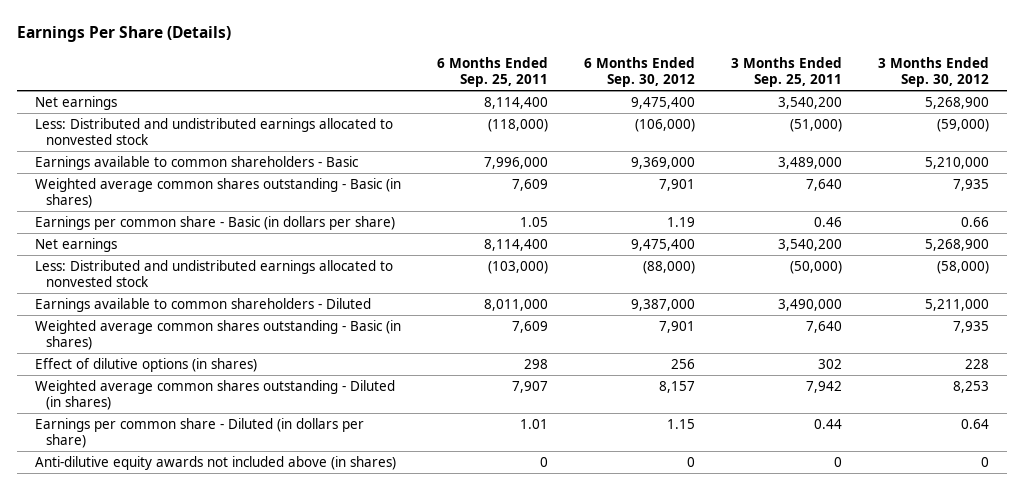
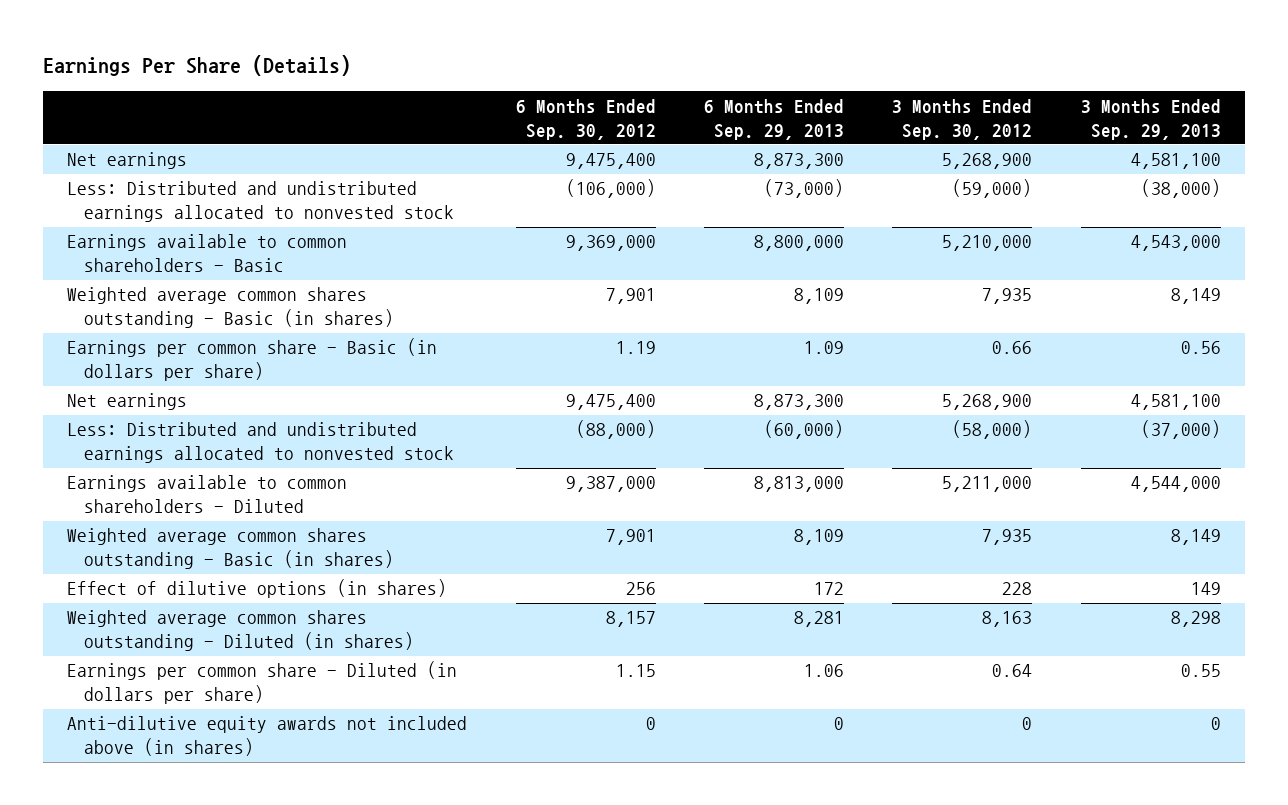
[437,56,549,88] 6 Months Ended Sep. 25, 2011 -> none
[730,56,842,88] 3 Months Ended Sep. 25, 2011 -> none
none -> [703,98,844,140] 6 Months Ended Sep. 29, 2013
none -> [1080,98,1221,140] 3 Months Ended Sep. 29, 2013
[952,380,989,393] 8,253 -> [982,611,1033,628] 8,163

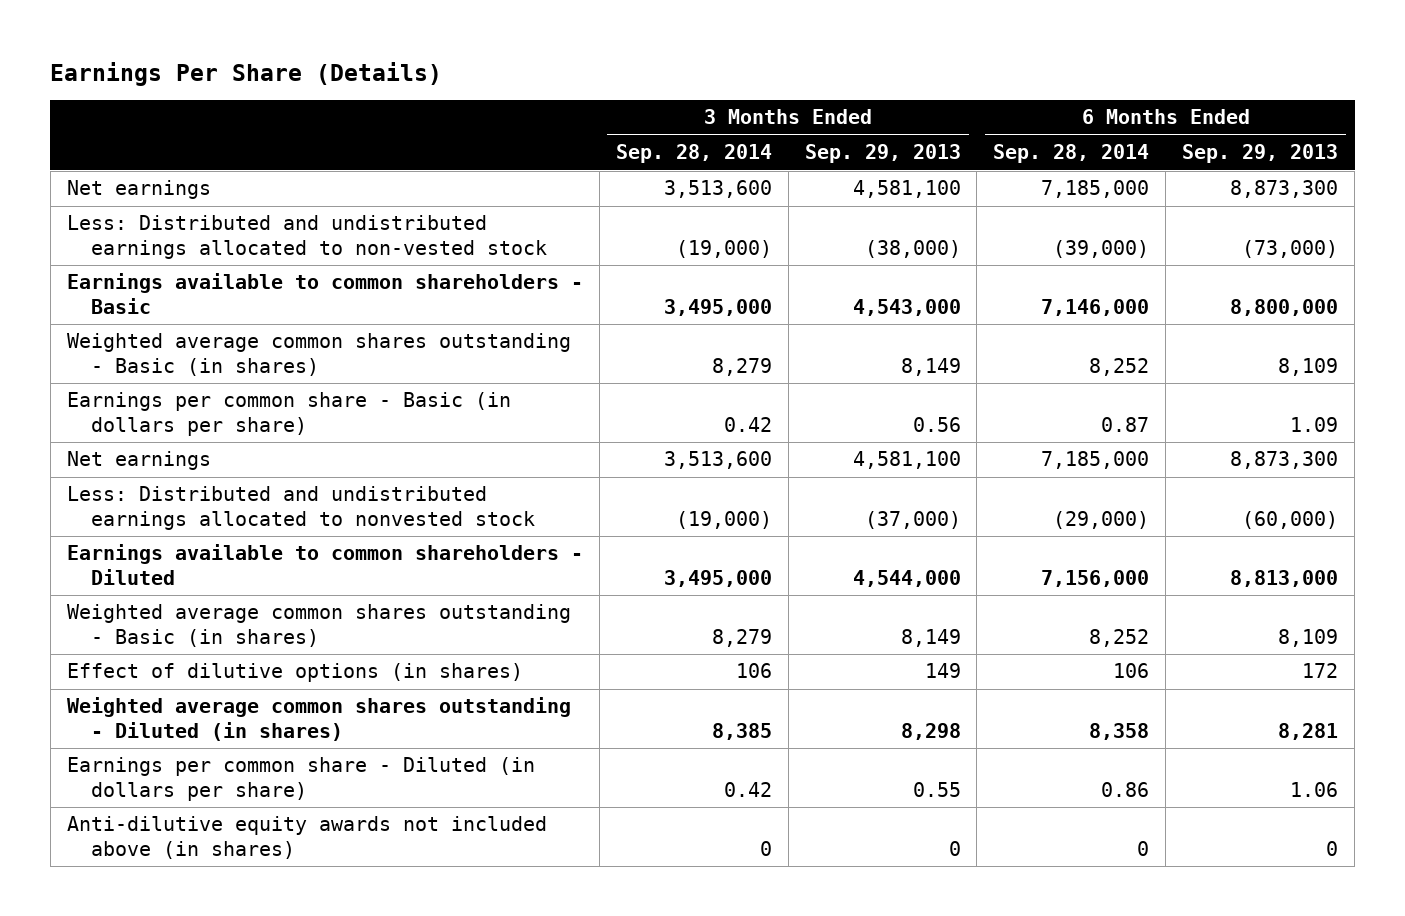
[515,98,656,140] 6 Months Ended Sep. 30, 2012 -> none
[892,98,1033,140] 3 Months Ended Sep. 30, 2012 -> none
none -> [615,144,772,164] Sep. 28, 2014
none -> [993,144,1150,164] Sep. 28, 2014
[67,181,455,223] Less: Distributed and undistributed earnings allocated to nonvested stock -> [66,215,548,259] Less: Distributed and undistributed earnings allocated to non-vested stock

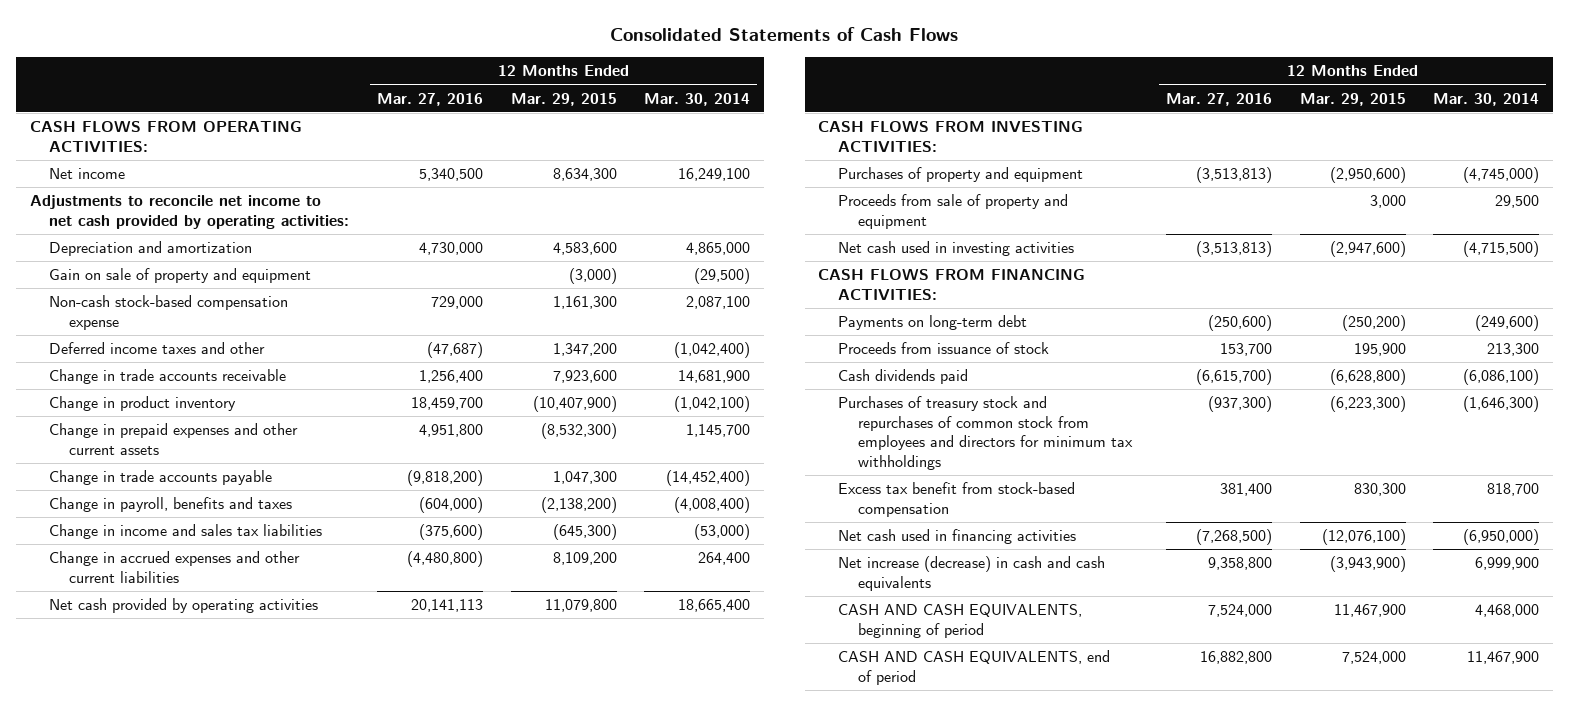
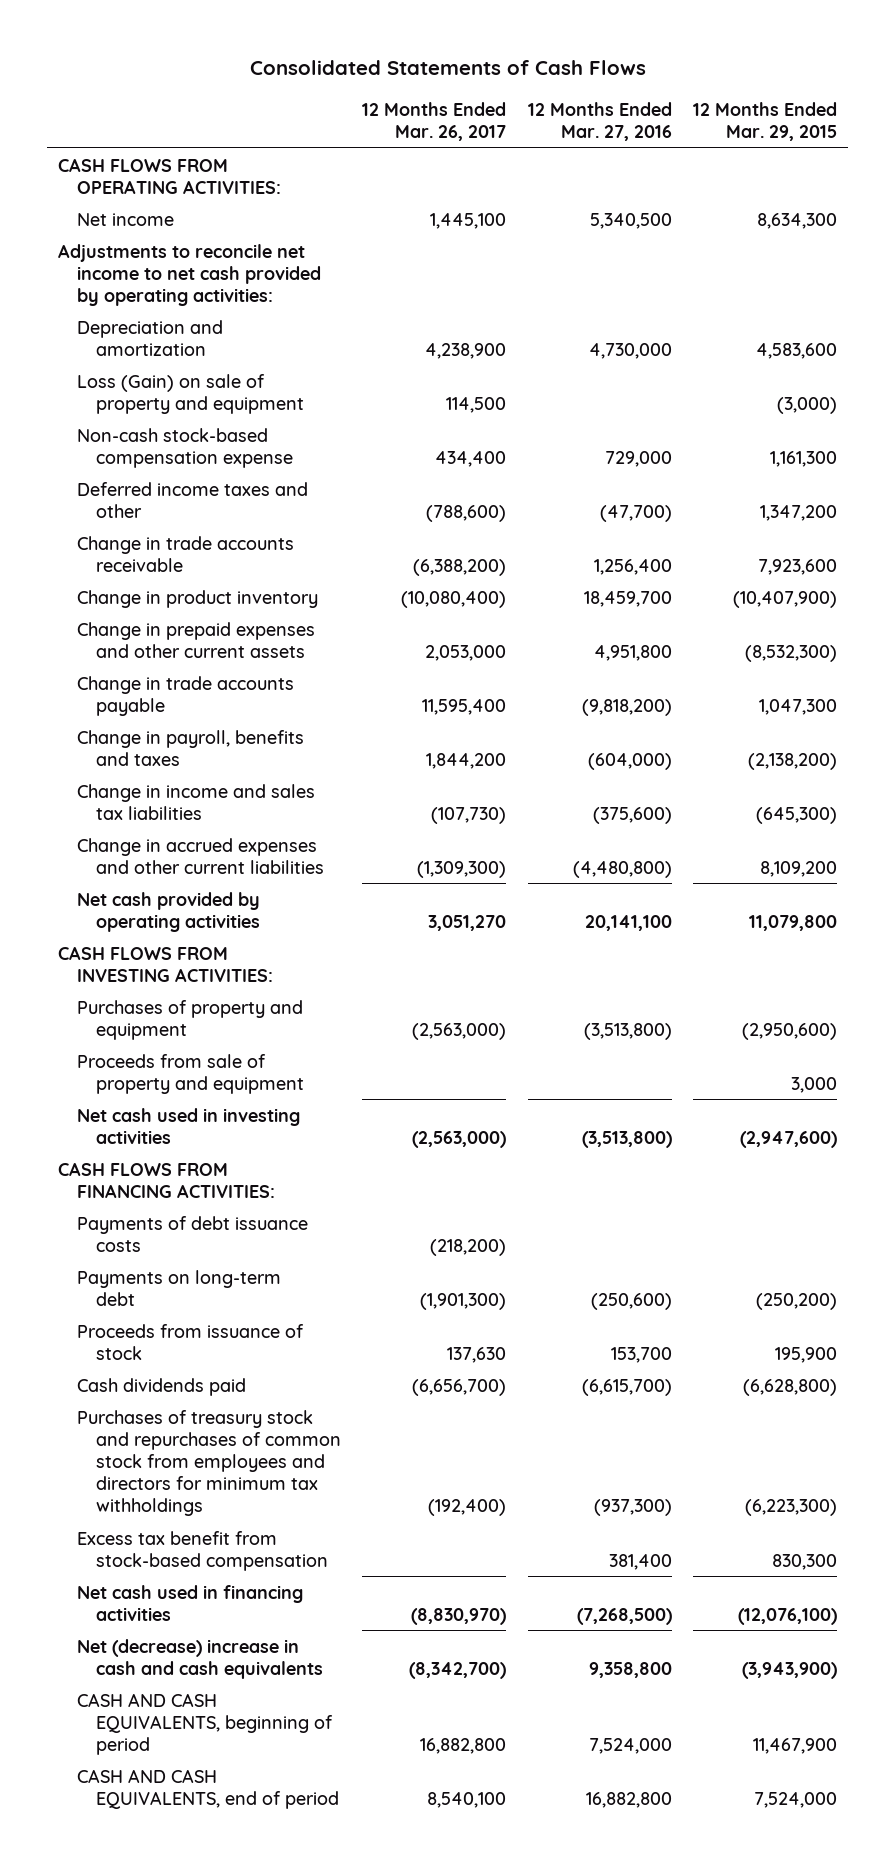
[644,92,751,106] Mar. 30, 2014 -> none
none -> [362,101,507,141] 12 Months Ended Mar. 26, 2017
[49,268,312,284] Gain on sale of property and equipment -> [76,373,304,414] Loss (Gain) on sale of property and equipment
[427,342,484,359] (47,687) -> [599,504,672,522] (47,700)
[411,599,484,613] 20,141,113 -> [584,914,672,931] 20,141,100
[1195,167,1272,184] (3,513,813) -> [583,1022,672,1040] (3,513,800)
[1195,241,1272,258] (3,513,813) -> [581,1130,672,1148] (3,513,800)
none -> [76,1215,308,1252] Payments of debt issuance costs
[838,556,1106,591] Net increase (decrease) in cash and cash equivalents -> [76,1638,323,1679] Net (decrease) increase in cash and cash equivalents

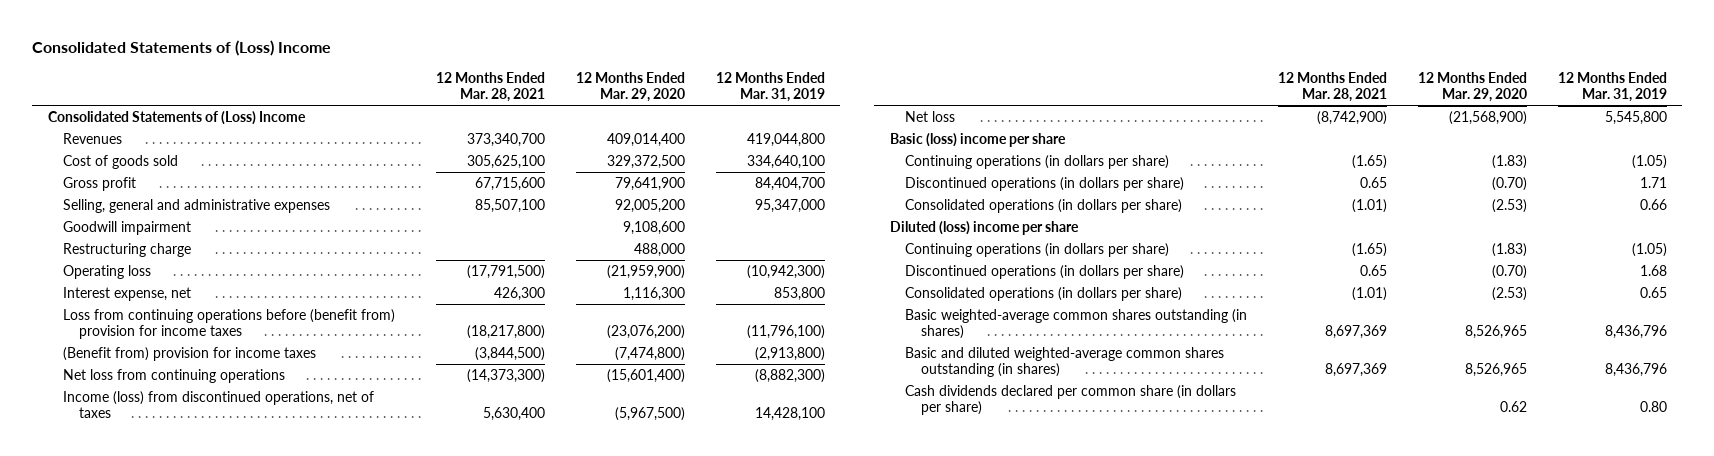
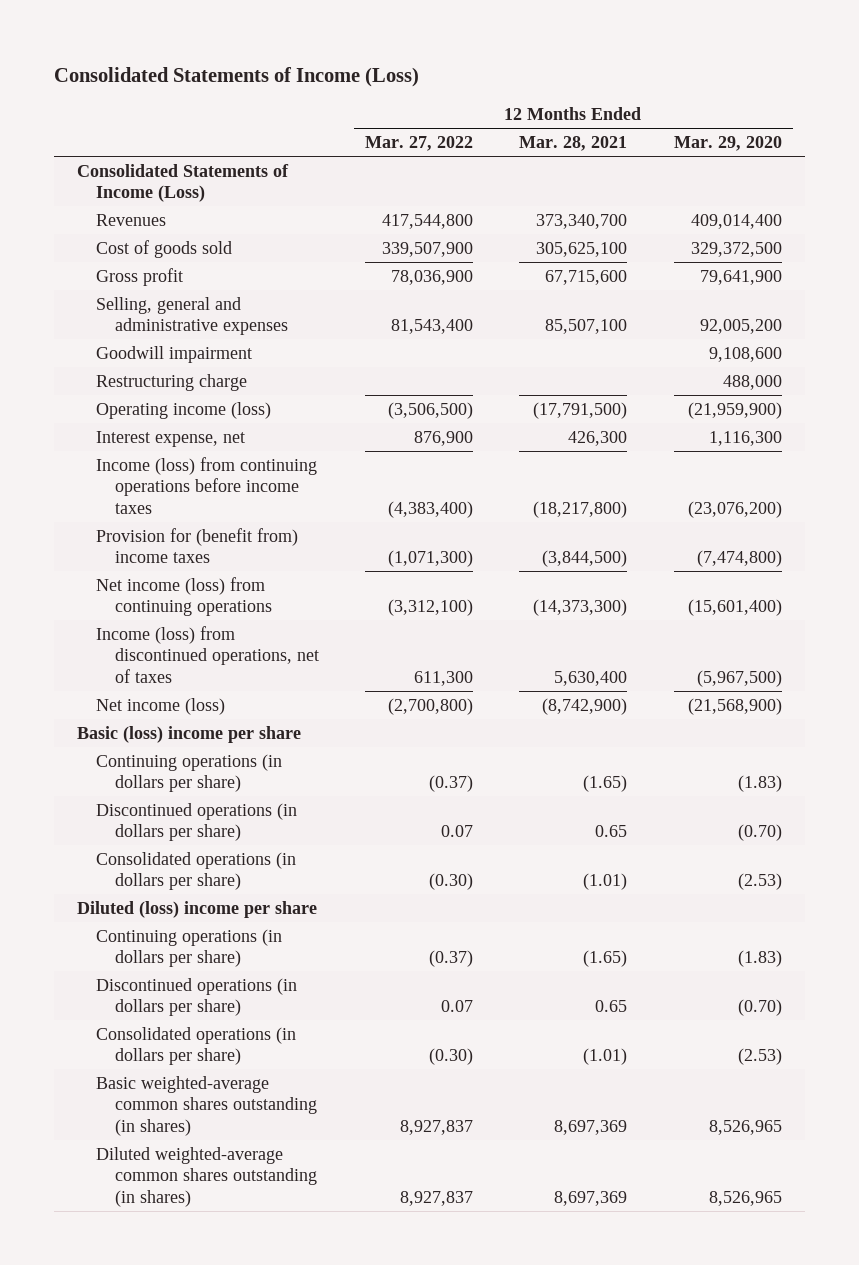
[32,40,332,57] Consolidated Statements of (Loss) Income -> [54,67,420,88] Consolidated Statements of Income (Loss)
[715,72,825,102] 12 Months Ended Mar. 31, 2019 -> none
none -> [365,135,474,151] Mar. 27, 2022
[47,111,306,126] Consolidated Statements of (Loss) Income -> [77,163,290,203] Consolidated Statements of Income (Loss)
[63,265,152,280] Operating loss -> [96,401,272,419] Operating income (loss)
[63,309,396,339] Loss from continuing operations before (benefit from) provision for income taxes -> [96,456,318,514] Income (loss) from continuing operations before income taxes
[63,347,317,362] (Benefit from) provision for income taxes -> [96,527,299,564] Provision for (benefit from) income taxes
[63,369,286,384] Net loss from continuing operations -> [96,576,272,617] Net income (loss) from continuing operations
[905,111,956,123] Net loss -> [96,697,226,715] Net income (loss)
[905,385,1237,415] Cash dividends declared per common share (in dollars per share) -> none
[905,347,1225,377] Basic and diluted weighted-average common shares outstanding (in shares) -> [96,1146,317,1207] Diluted weighted-average common shares outstanding (in shares)

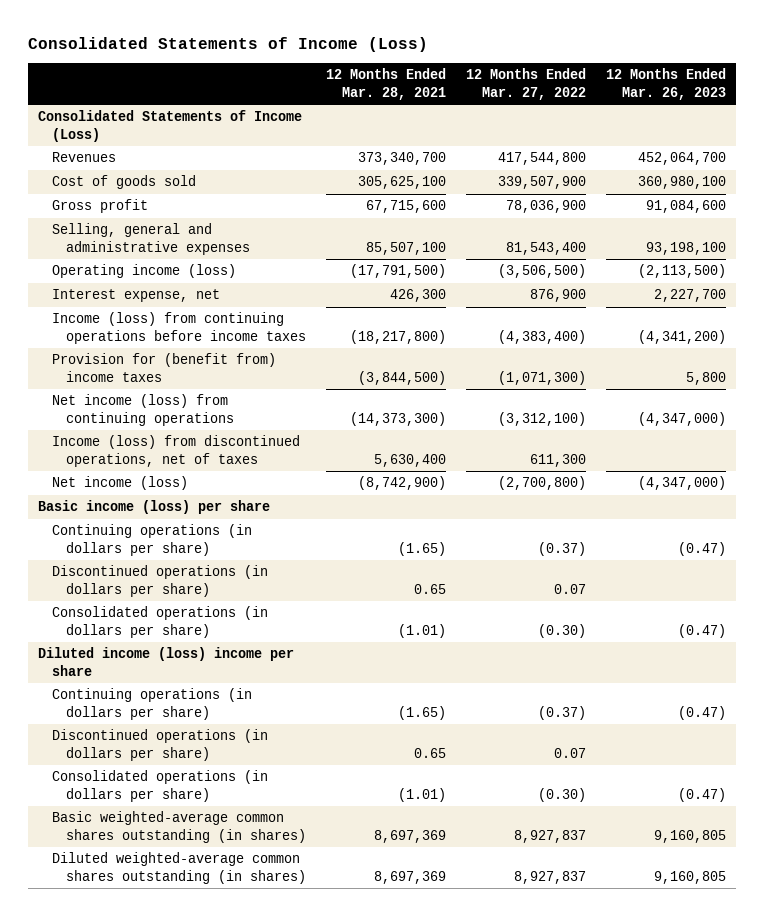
[673,135,782,151] Mar. 29, 2020 -> none
none -> [606,68,727,101] 12 Months Ended Mar. 26, 2023
[96,345,253,363] Goodwill impairment -> none
[96,373,248,391] Restructuring charge -> none
[77,725,302,743] Basic (loss) income per share -> [38,500,271,515] Basic income (loss) per share
[77,900,318,918] Diluted (loss) income per share -> [38,647,295,677] Diluted income (loss) income per share

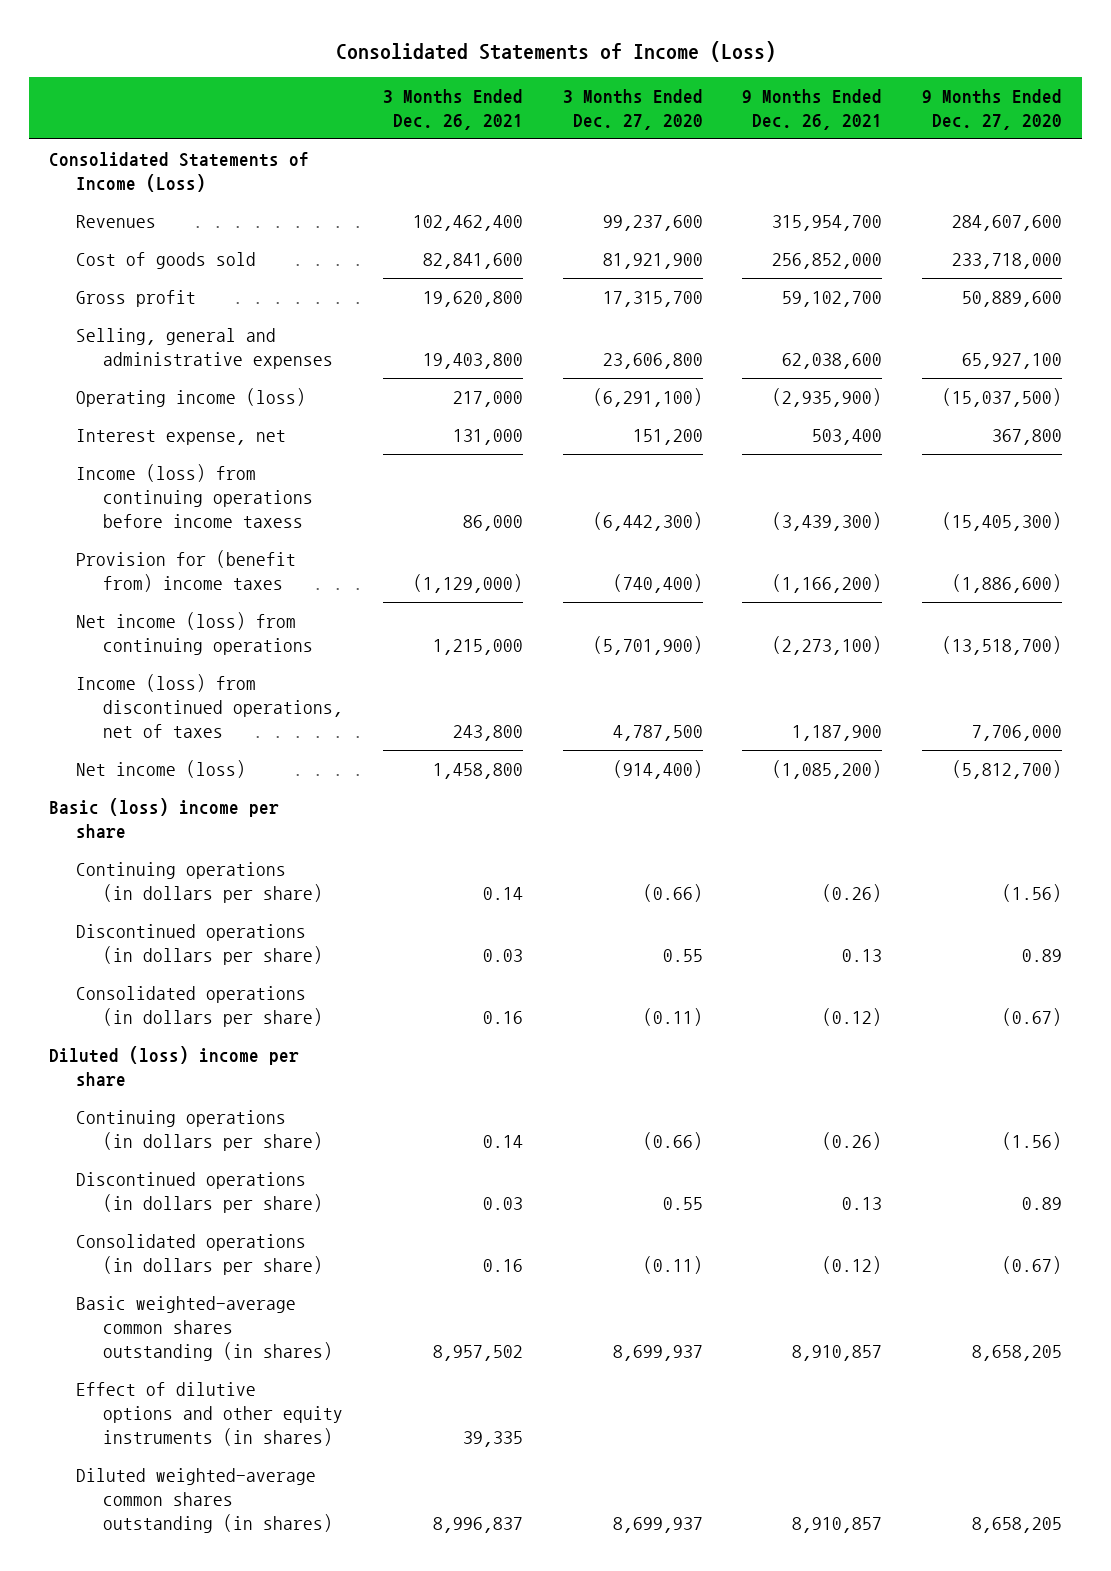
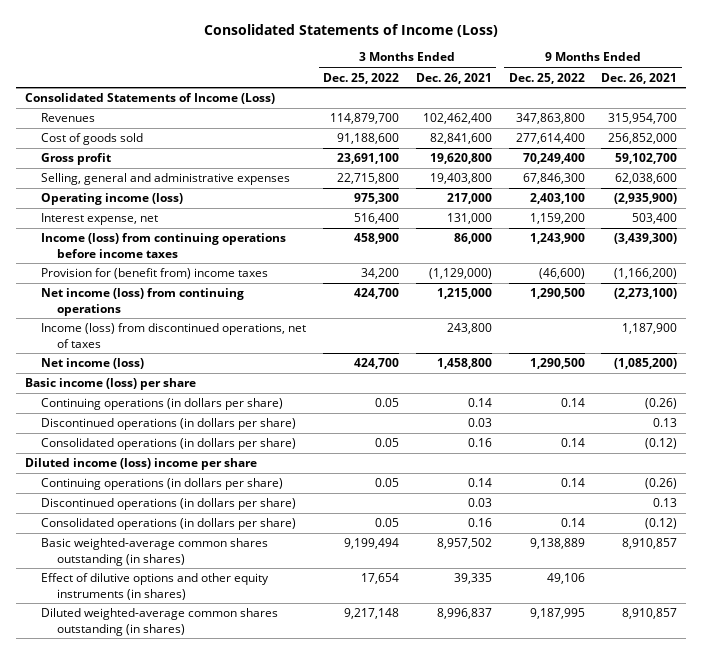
[562,88,703,130] 3 Months Ended Dec. 27, 2020 -> none
[922,88,1063,130] 9 Months Ended Dec. 27, 2020 -> none
none -> [322,72,399,84] Dec. 25, 2022
none -> [508,72,585,84] Dec. 25, 2022
[75,464,313,528] Income (loss) from continuing operations before income taxess -> [41,233,287,258] Income (loss) from continuing operations before income taxes
[49,798,280,838] Basic (loss) income per share -> [24,378,196,391] Basic income (loss) per share
[49,1046,300,1086] Diluted (loss) income per share -> [24,458,257,471] Diluted income (loss) income per share

